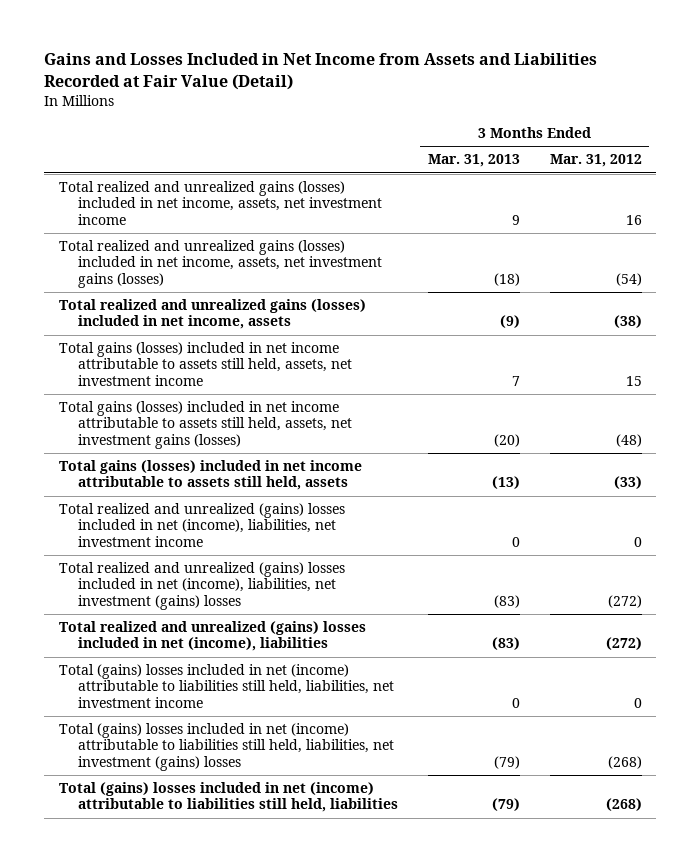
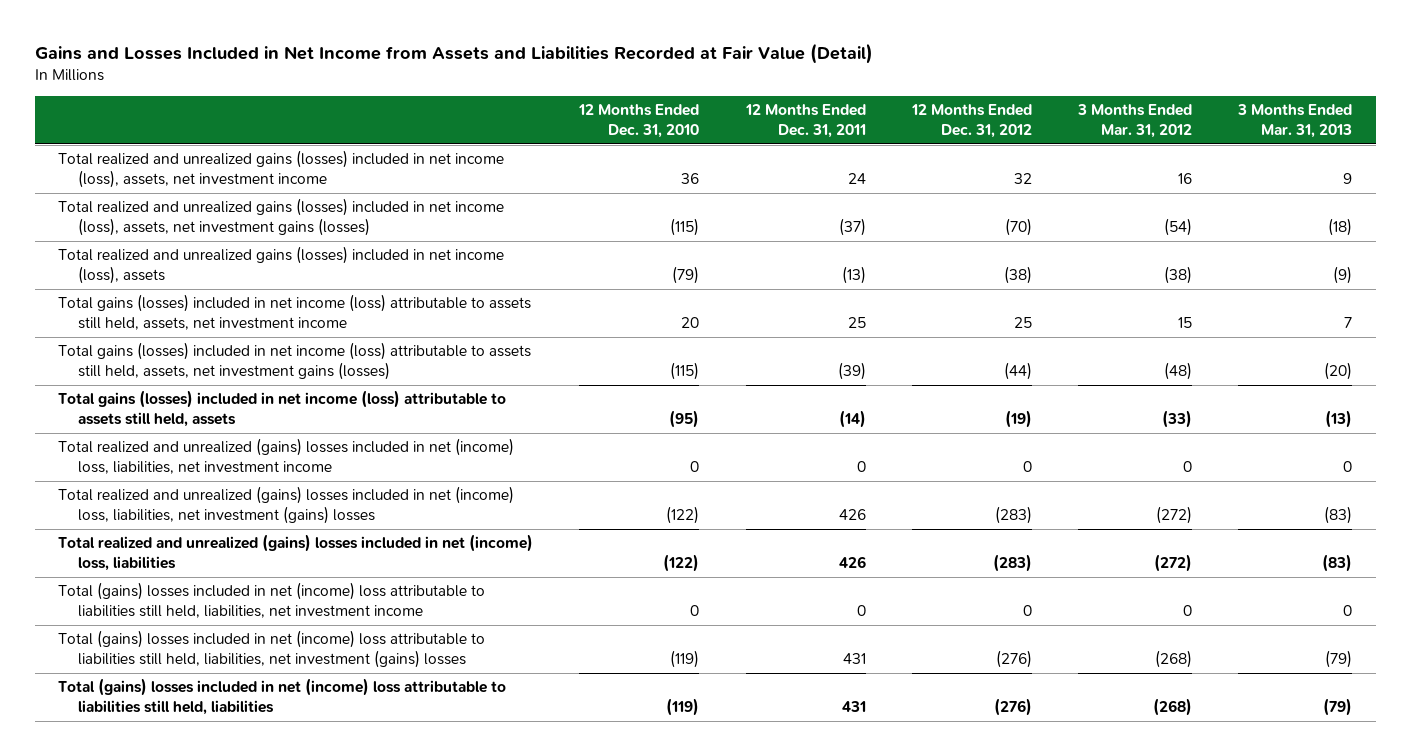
none -> [578,104,700,139] 12 Months Ended Dec. 31, 2010
none -> [744,104,866,139] 12 Months Ended Dec. 31, 2011
none -> [910,104,1032,139] 12 Months Ended Dec. 31, 2012
[58,181,382,225] Total realized and unrealized gains (losses) included in net income, assets, net investment income -> [58,150,505,189] Total realized and unrealized gains (losses) included in net income (loss), assets, net investment income
[58,240,382,288] Total realized and unrealized gains (losses) included in net income, assets, net investment gains (losses) -> [58,198,505,237] Total realized and unrealized gains (losses) included in net income (loss), assets, net investment gains (losses)
[58,299,366,330] Total realized and unrealized gains (losses) included in net income, assets -> [58,246,505,285] Total realized and unrealized gains (losses) included in net income (loss), assets
[58,342,352,386] Total gains (losses) included in net income attributable to assets still held, assets, net investment income -> [58,294,532,331] Total gains (losses) included in net income (loss) attributable to assets still held, assets, net investment income
[58,401,352,449] Total gains (losses) included in net income attributable to assets still held, assets, net investment gains (losses) -> [58,342,532,381] Total gains (losses) included in net income (loss) attributable to assets still held, assets, net investment gains (losses)
[58,460,362,491] Total gains (losses) included in net income attributable to assets still held, assets -> [58,390,507,428] Total gains (losses) included in net income (loss) attributable to assets still held, assets
[58,503,345,547] Total realized and unrealized (gains) losses included in net (income), liabilities, net investment income -> [58,438,515,475] Total realized and unrealized (gains) losses included in net (income) loss, liabilities, net investment income
[58,562,345,610] Total realized and unrealized (gains) losses included in net (income), liabilities, net investment (gains) losses -> [58,486,515,525] Total realized and unrealized (gains) losses included in net (income) loss, liabilities, net investment (gains) losses
[58,621,366,652] Total realized and unrealized (gains) losses included in net (income), liabilities -> [58,534,534,572] Total realized and unrealized (gains) losses included in net (income) loss, liabilities
[58,664,394,708] Total (gains) losses included in net (income) attributable to liabilities still held, liabilities, net investment income -> [58,582,486,619] Total (gains) losses included in net (income) loss attributable to liabilities still held, liabilities, net investment income
[58,723,394,771] Total (gains) losses included in net (income) attributable to liabilities still held, liabilities, net investment (gains) losses -> [58,630,486,669] Total (gains) losses included in net (income) loss attributable to liabilities still held, liabilities, net investment (gains) losses
[58,782,398,813] Total (gains) losses included in net (income) attributable to liabilities still held, liabilities -> [58,678,507,716] Total (gains) losses included in net (income) loss attributable to liabilities still held, liabilities

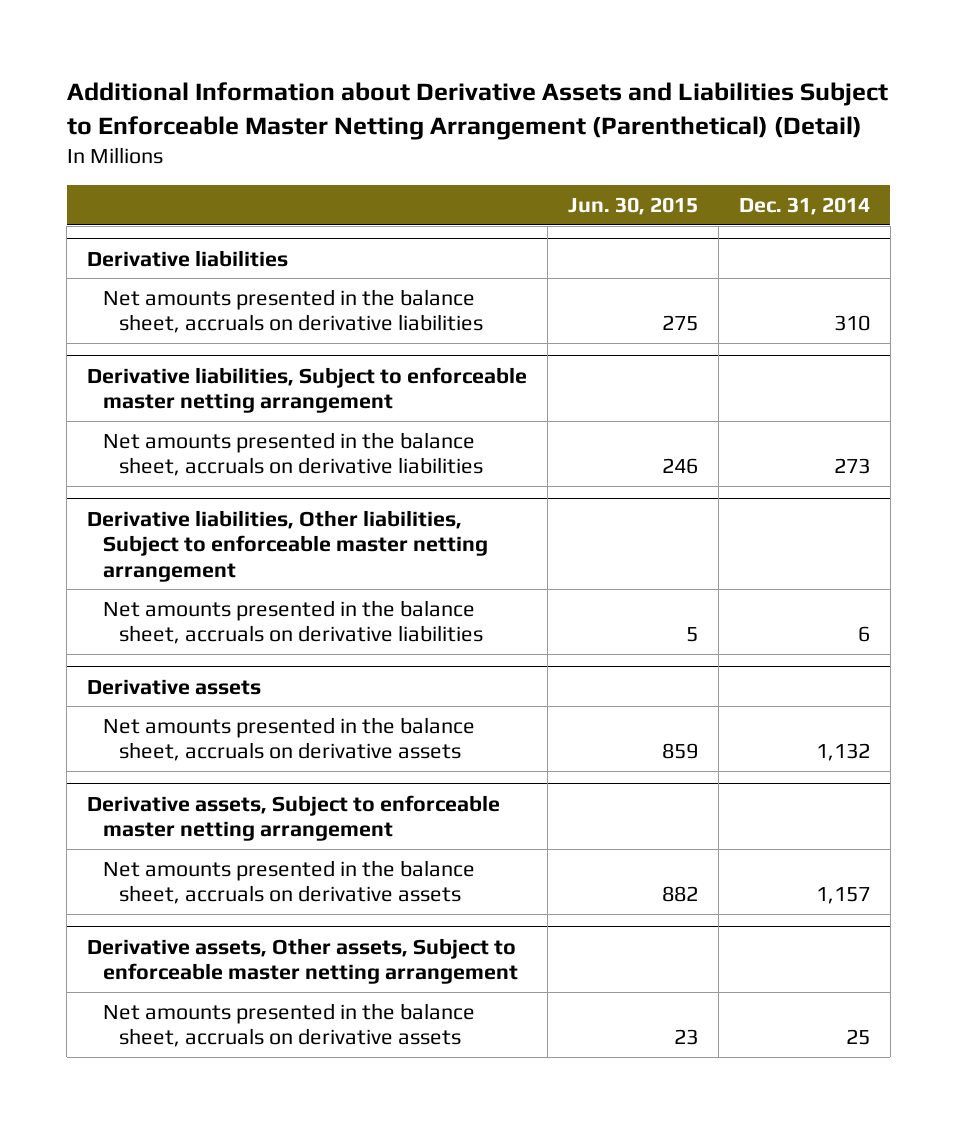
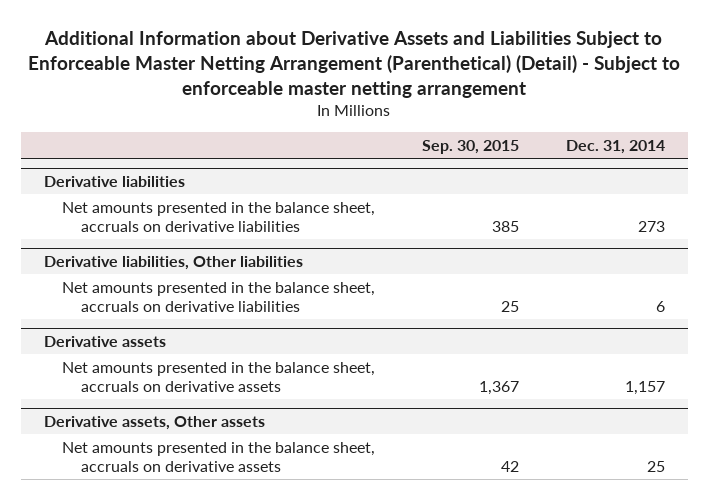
[66,82,888,141] Additional Information about Derivative Assets and Liabilities Subject to Enforceable Master Netting Arrangement (Parenthetical) (Detail) -> [28,31,681,98] Additional Information about Derivative Assets and Liabilities Subject to Enforceable Master Netting Arrangement (Parenthetical) (Detail) - Subject to enforceable master netting arrangement
[568,196,699,215] Jun. 30, 2015 -> none
none -> [422,140,520,155] Sep. 30, 2015
[103,288,484,334] Net amounts presented in the balance sheet, accruals on derivative liabilities -> none
[87,366,528,414] Derivative liabilities, Subject to enforceable master netting arrangement -> none
[87,509,489,582] Derivative liabilities, Other liabilities, Subject to enforceable master netting arrangement -> none
none -> [43,256,303,271] Derivative liabilities, Other liabilities
[103,716,476,762] Net amounts presented in the balance sheet, accruals on derivative assets -> none
[87,794,501,842] Derivative assets, Subject to enforceable master netting arrangement -> none
[87,937,519,985] Derivative assets, Other assets, Subject to enforceable master netting arrangement -> none
none -> [43,416,265,431] Derivative assets, Other assets

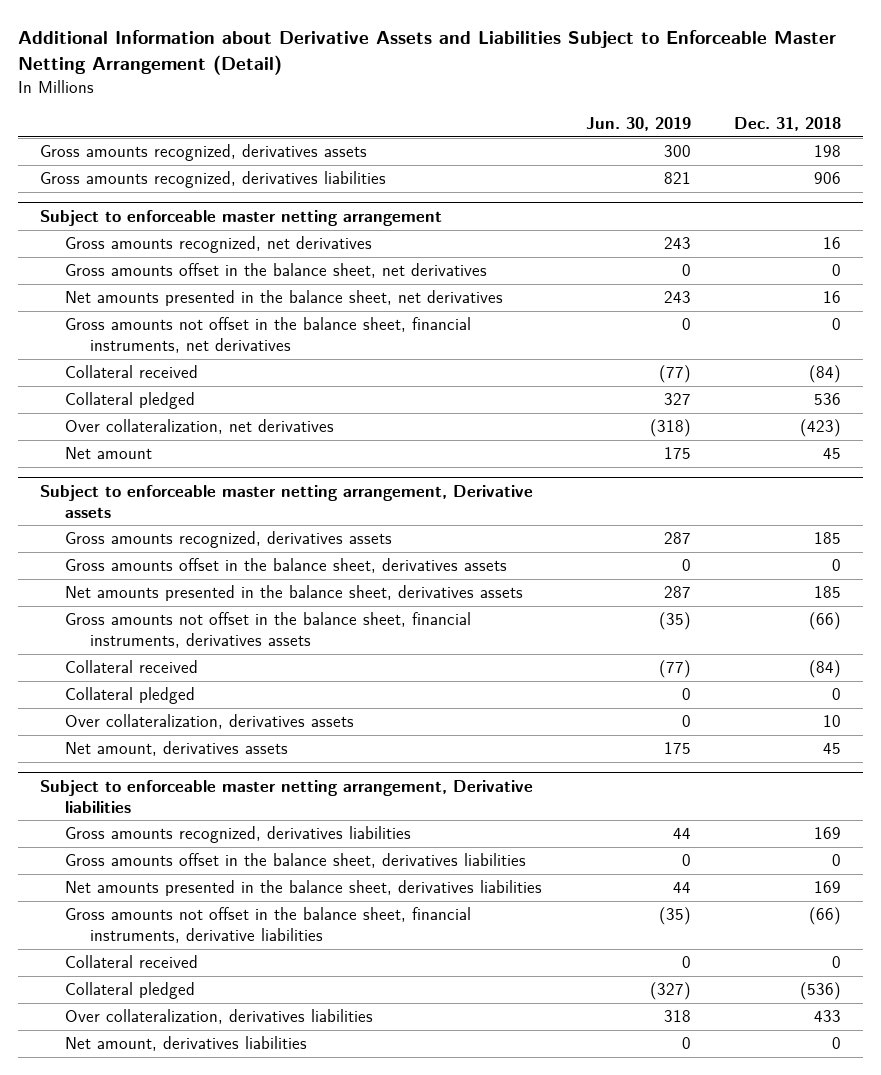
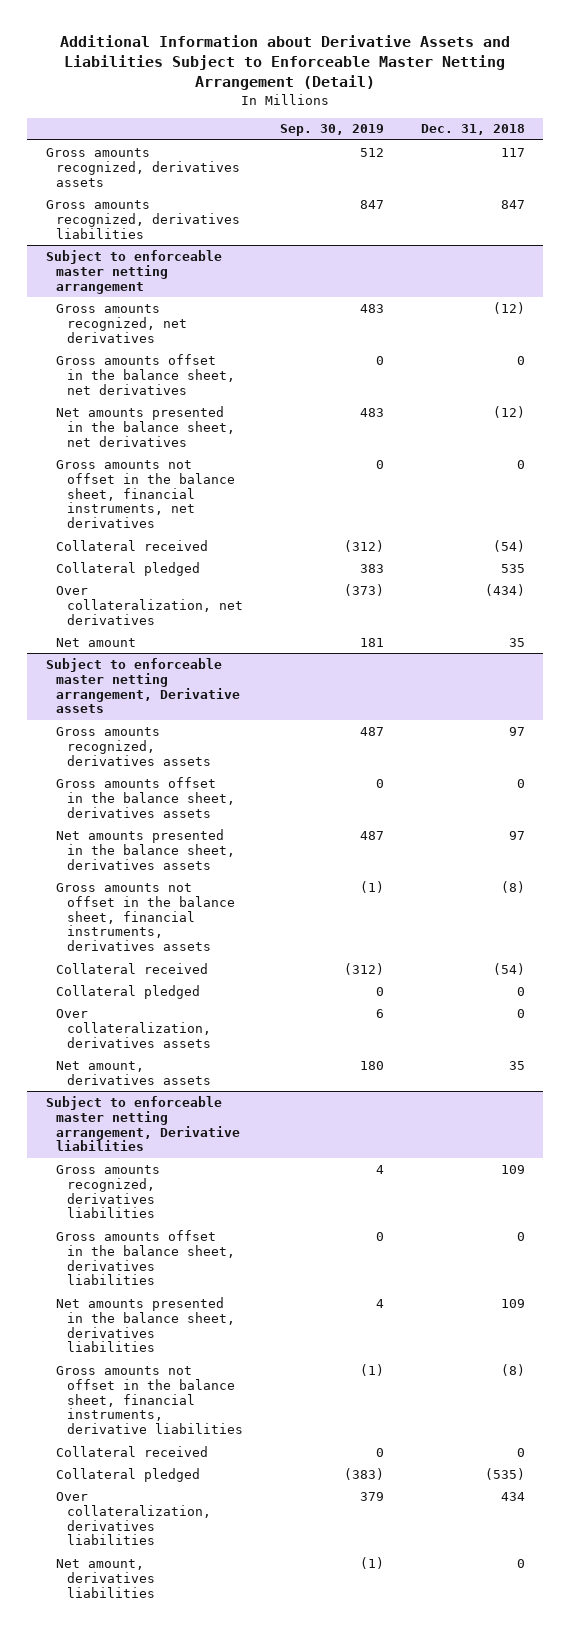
[585,117,691,132] Jun. 30, 2019 -> none
none -> [279,124,384,137] Sep. 30, 2019
[814,145,842,158] 198 -> [500,147,525,157] 117
[814,172,842,185] 906 -> [500,199,525,209] 847
[823,237,842,250] 16 -> [492,301,525,314] (12)
[823,291,842,304] 16 -> [492,405,525,418] (12)
[809,365,842,384] (84) -> [492,539,525,552] (54)
[814,393,842,406] 536 -> [500,563,525,573] 535
[800,419,842,438] (423) -> [484,583,525,596] (434)
[823,447,842,460] 45 -> [508,637,525,647] 35
[814,532,842,545] 185 -> [508,726,525,736] 97
[814,586,842,599] 185 -> [508,830,525,840] 97
[809,612,842,631] (66) -> [500,880,525,893] (8)
[809,660,842,679] (84) -> [492,962,525,975] (54)
[823,715,842,728] 10 -> [516,1008,525,1018] 0
[823,742,842,755] 45 -> [508,1060,525,1070] 35
[814,827,842,840] 169 -> [500,1164,525,1174] 109
[814,881,842,894] 169 -> [500,1298,525,1308] 109
[809,907,842,926] (66) -> [500,1363,525,1376] (8)
[800,982,842,1001] (536) -> [484,1467,525,1480] (535)
[814,1010,842,1023] 433 -> [500,1491,525,1501] 434

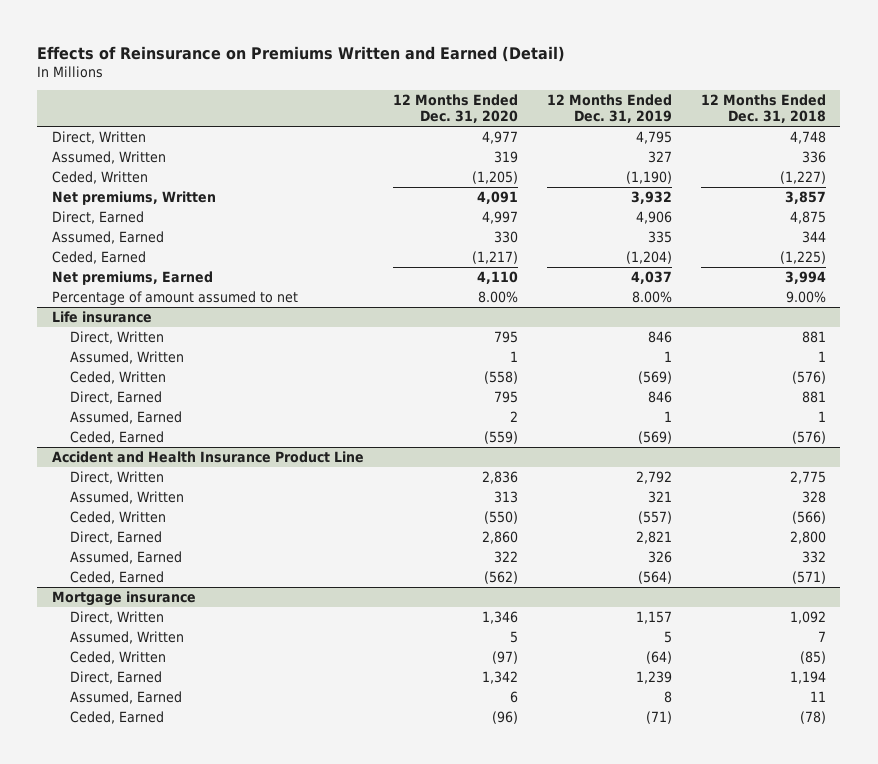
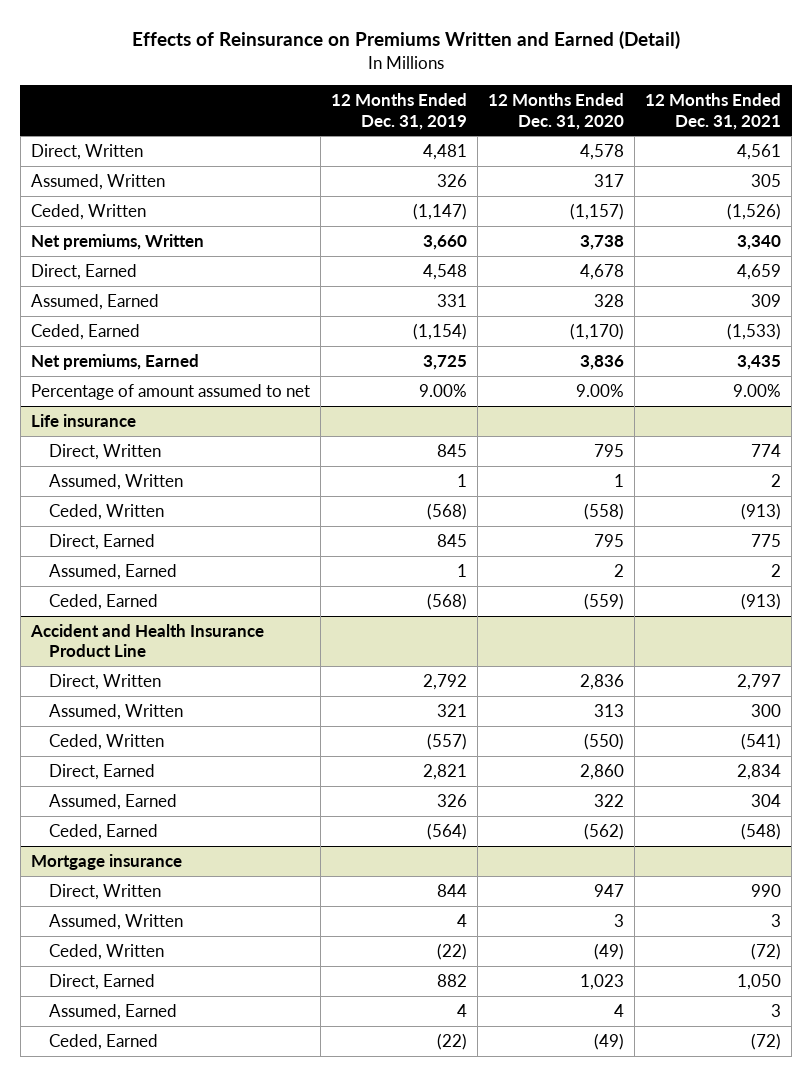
[700,94,826,124] 12 Months Ended Dec. 31, 2018 -> none
none -> [645,93,782,130] 12 Months Ended Dec. 31, 2021
[481,130,518,144] 4,977 -> [580,143,625,160] 4,578
[635,130,672,144] 4,795 -> [422,143,467,160] 4,481
[493,150,518,163] 319 -> [594,173,625,187] 317
[647,150,672,163] 327 -> [436,173,467,187] 326
[471,170,518,184] (1,205) -> [570,202,625,220] (1,157)
[625,170,672,184] (1,190) -> [412,202,467,220] (1,147)
[476,190,518,204] 4,091 -> [580,234,625,250] 3,738
[630,190,672,204] 3,932 -> [422,234,467,250] 3,660
[481,210,518,224] 4,997 -> [580,263,625,280] 4,678
[635,210,672,224] 4,906 -> [422,263,467,280] 4,548
[493,230,518,243] 330 -> [594,293,625,307] 328
[647,230,672,243] 335 -> [436,293,467,307] 331
[471,250,518,264] (1,217) -> [570,322,625,340] (1,170)
[625,250,672,264] (1,204) -> [412,322,467,340] (1,154)
[476,270,518,284] 4,110 -> [580,354,625,370] 3,836
[630,270,672,284] 4,037 -> [422,354,467,370] 3,725
[477,290,518,303] 8.00% -> [576,383,625,397] 9.00%
[631,290,672,303] 8.00% -> [418,383,467,397] 9.00%
[647,330,672,343] 846 -> [436,443,467,457] 845
[637,370,672,384] (569) -> [426,502,467,520] (568)
[647,390,672,403] 846 -> [436,533,467,547] 845
[637,430,672,444] (569) -> [426,592,467,610] (568)
[481,610,518,624] 1,346 -> [594,883,625,897] 947
[635,610,672,624] 1,157 -> [436,883,467,897] 844
[509,630,518,643] 5 -> [614,913,625,927] 3
[663,630,672,643] 5 -> [456,913,467,927] 4
[491,650,518,664] (97) -> [594,942,625,960] (49)
[645,650,672,664] (64) -> [436,942,467,960] (22)
[481,670,518,684] 1,342 -> [580,973,625,990] 1,023
[635,670,672,684] 1,239 -> [436,973,467,987] 882
[509,690,518,703] 6 -> [614,1003,625,1017] 4
[663,690,672,703] 8 -> [456,1003,467,1017] 4
[491,710,518,724] (96) -> [594,1032,625,1050] (49)
[645,710,672,724] (71) -> [436,1032,467,1050] (22)

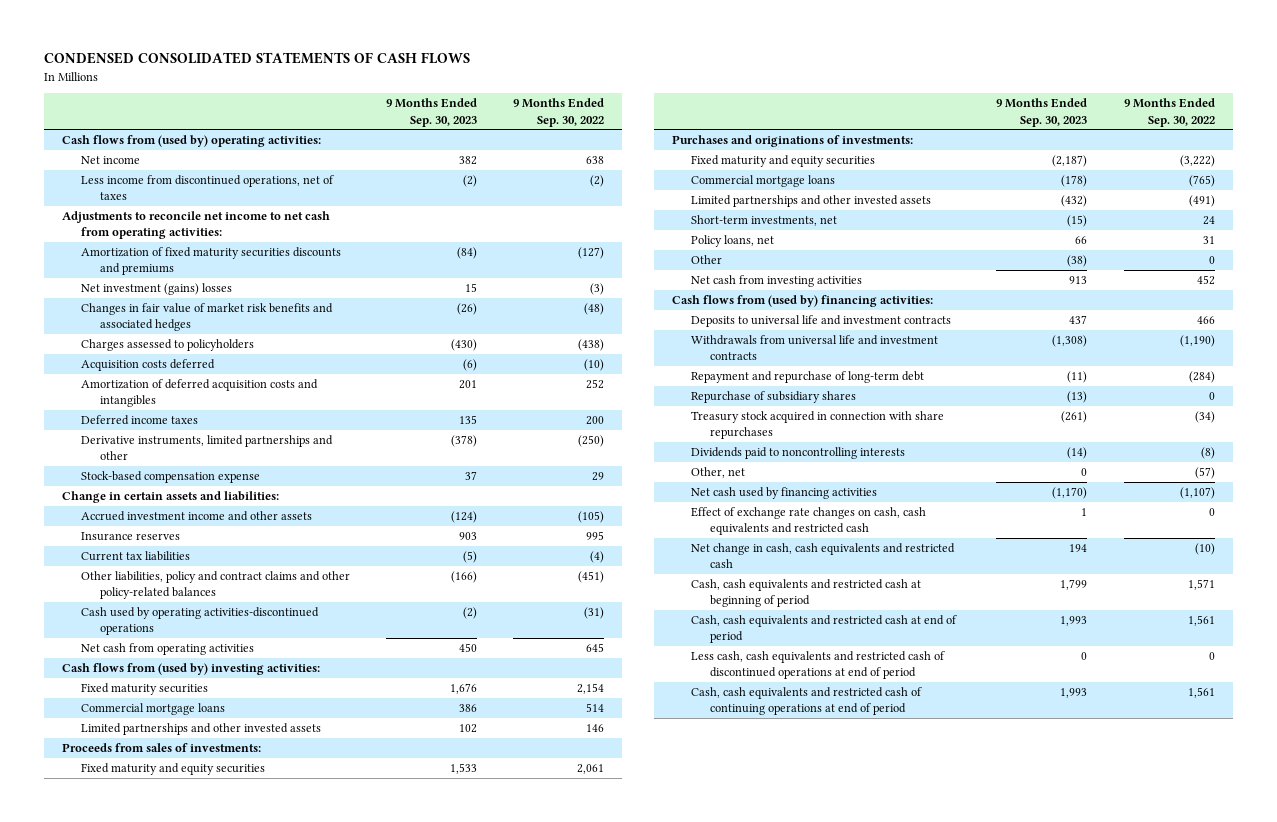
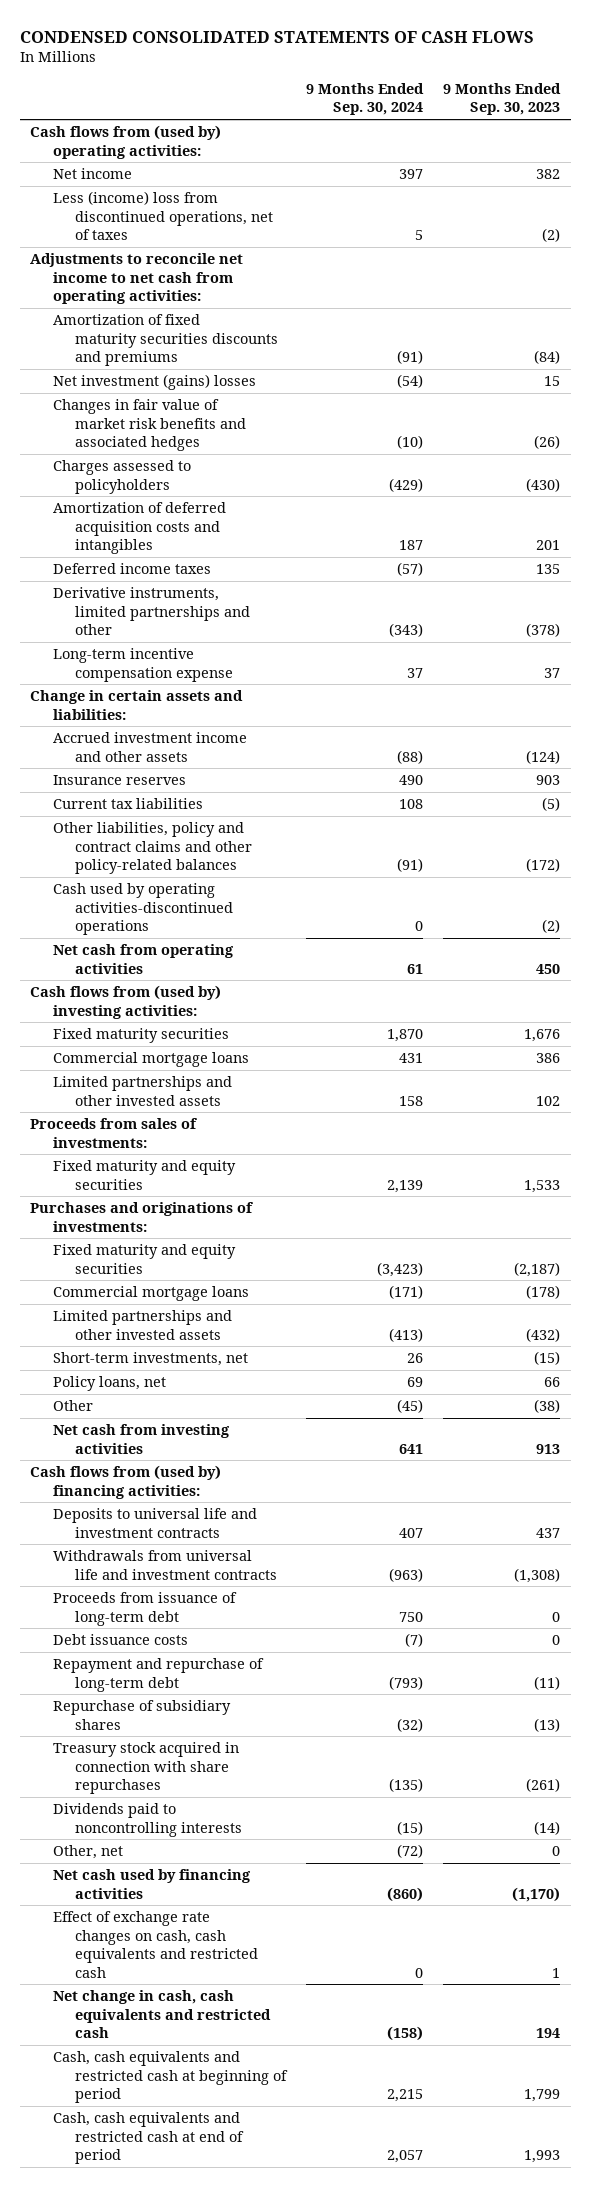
[513,98,605,127] 9 Months Ended Sep. 30, 2022 -> none
none -> [306,82,425,116] 9 Months Ended Sep. 30, 2024
[80,174,334,201] Less income from discontinued operations, net of taxes -> [52,191,273,241] Less (income) loss from discontinued operations, net of taxes
[80,358,215,371] Acquisition costs deferred -> none
[80,470,260,483] Stock-based compensation expense -> [52,648,233,682] Long-term incentive compensation expense
[451,570,478,583] (166) -> [526,858,561,873] (172)
none -> [52,1592,237,1626] Proceeds from issuance of long-term debt
none -> [52,1634,188,1646] Debt issuance costs
[691,650,946,680] Less cash, cash equivalents and restricted cash of discontinued operations at end of period -> none
[691,686,923,716] Cash, cash equivalents and restricted cash of continuing operations at end of period -> none

